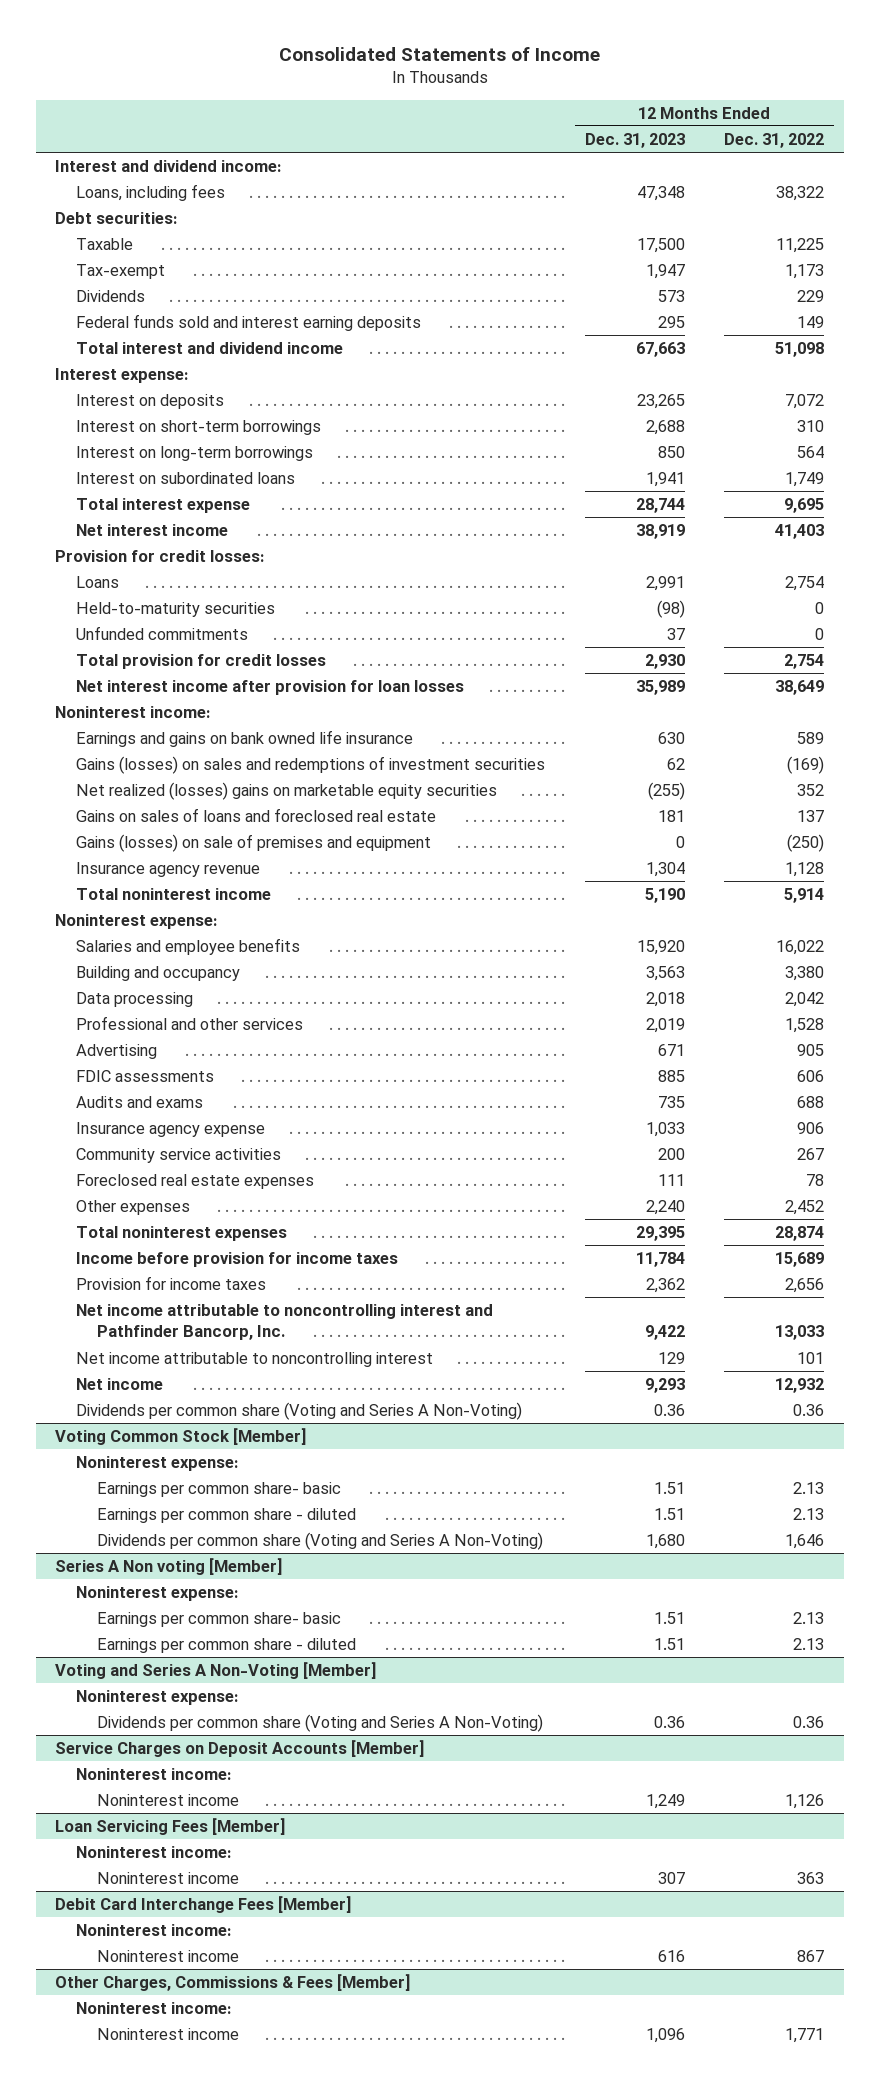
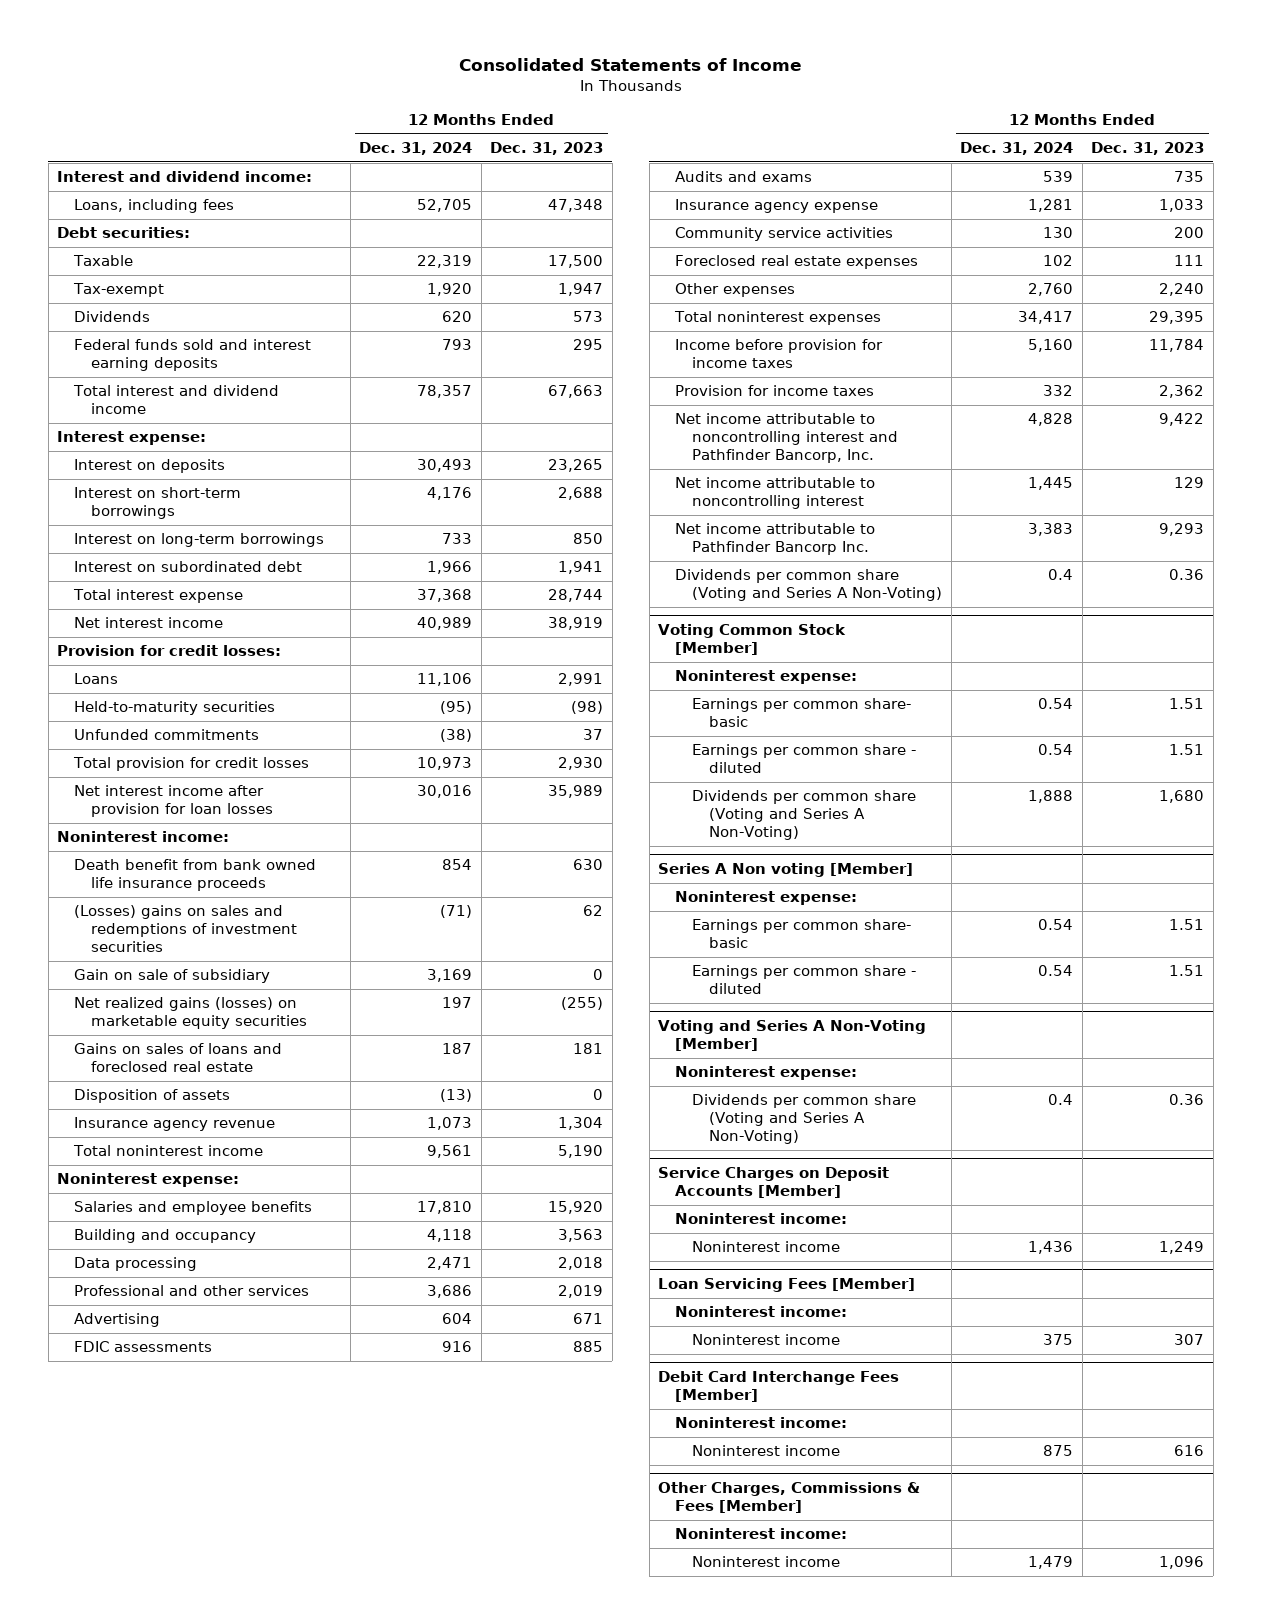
[723,132,824,148] Dec. 31, 2022 -> none
none -> [359,141,473,155] Dec. 31, 2024
[76,472,296,485] Interest on subordinated loans -> [74,561,303,573] Interest on subordinated debt
[76,730,414,748] Earnings and gains on bank owned life insurance -> [74,859,317,892] Death benefit from bank owned life insurance proceeds
[76,756,546,775] Gains (losses) on sales and redemptions of investment securities -> [74,905,298,952] (Losses) gains on sales and redemptions of investment securities
none -> [74,969,271,984] Gain on sale of subsidiary
[76,782,498,801] Net realized (losses) gains on marketable equity securities -> [74,997,308,1030] Net realized gains (losses) on marketable equity securities
[76,834,432,853] Gains (losses) on sale of premises and equipment -> [74,1089,231,1104] Disposition of assets
[76,1378,164,1391] Net income -> [675,523,876,556] Net income attributable to Pathfinder Bancorp Inc.

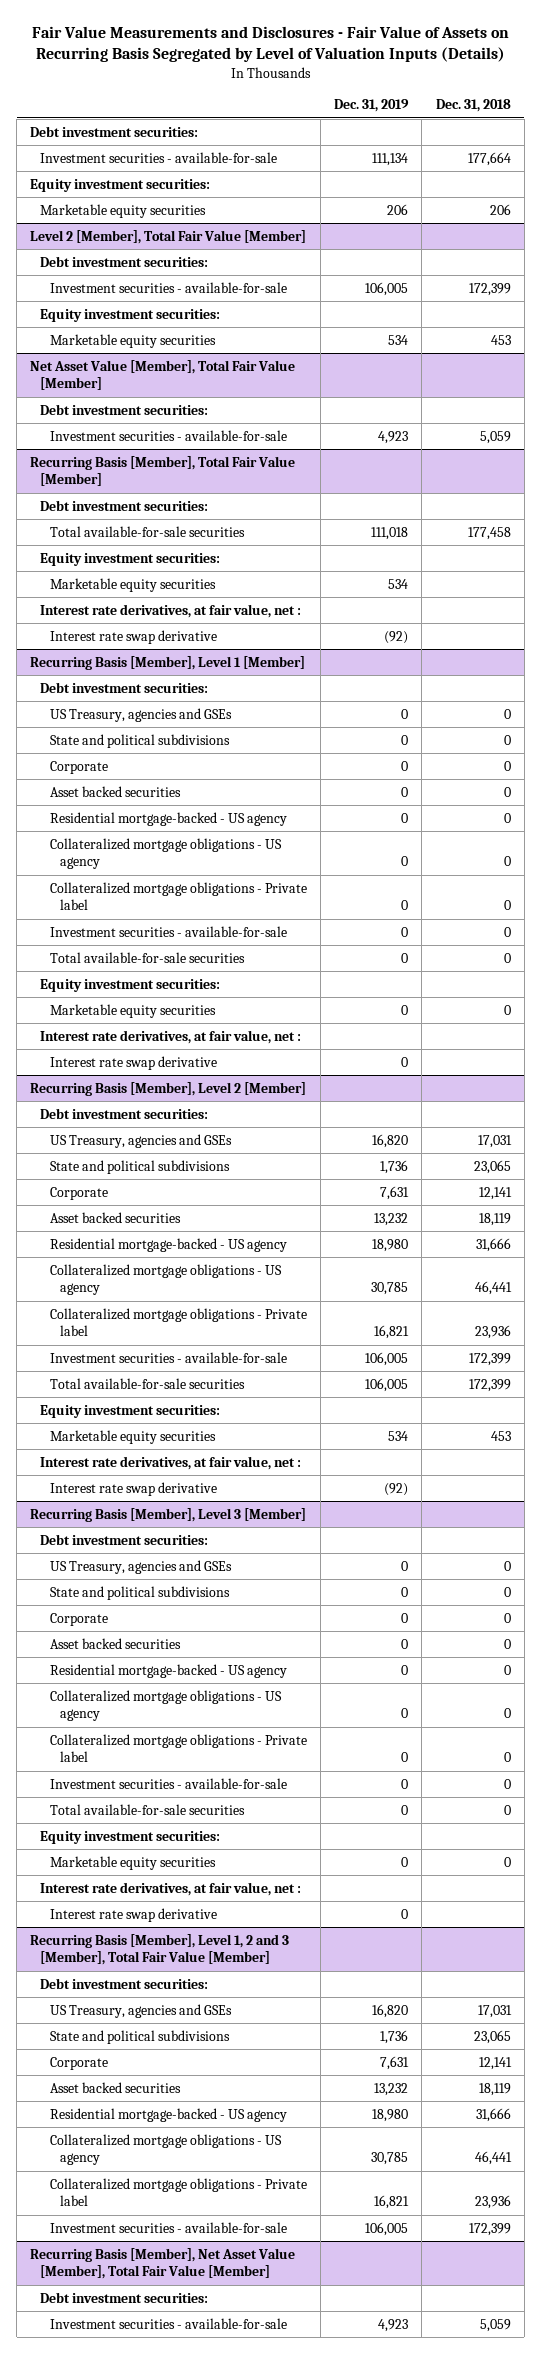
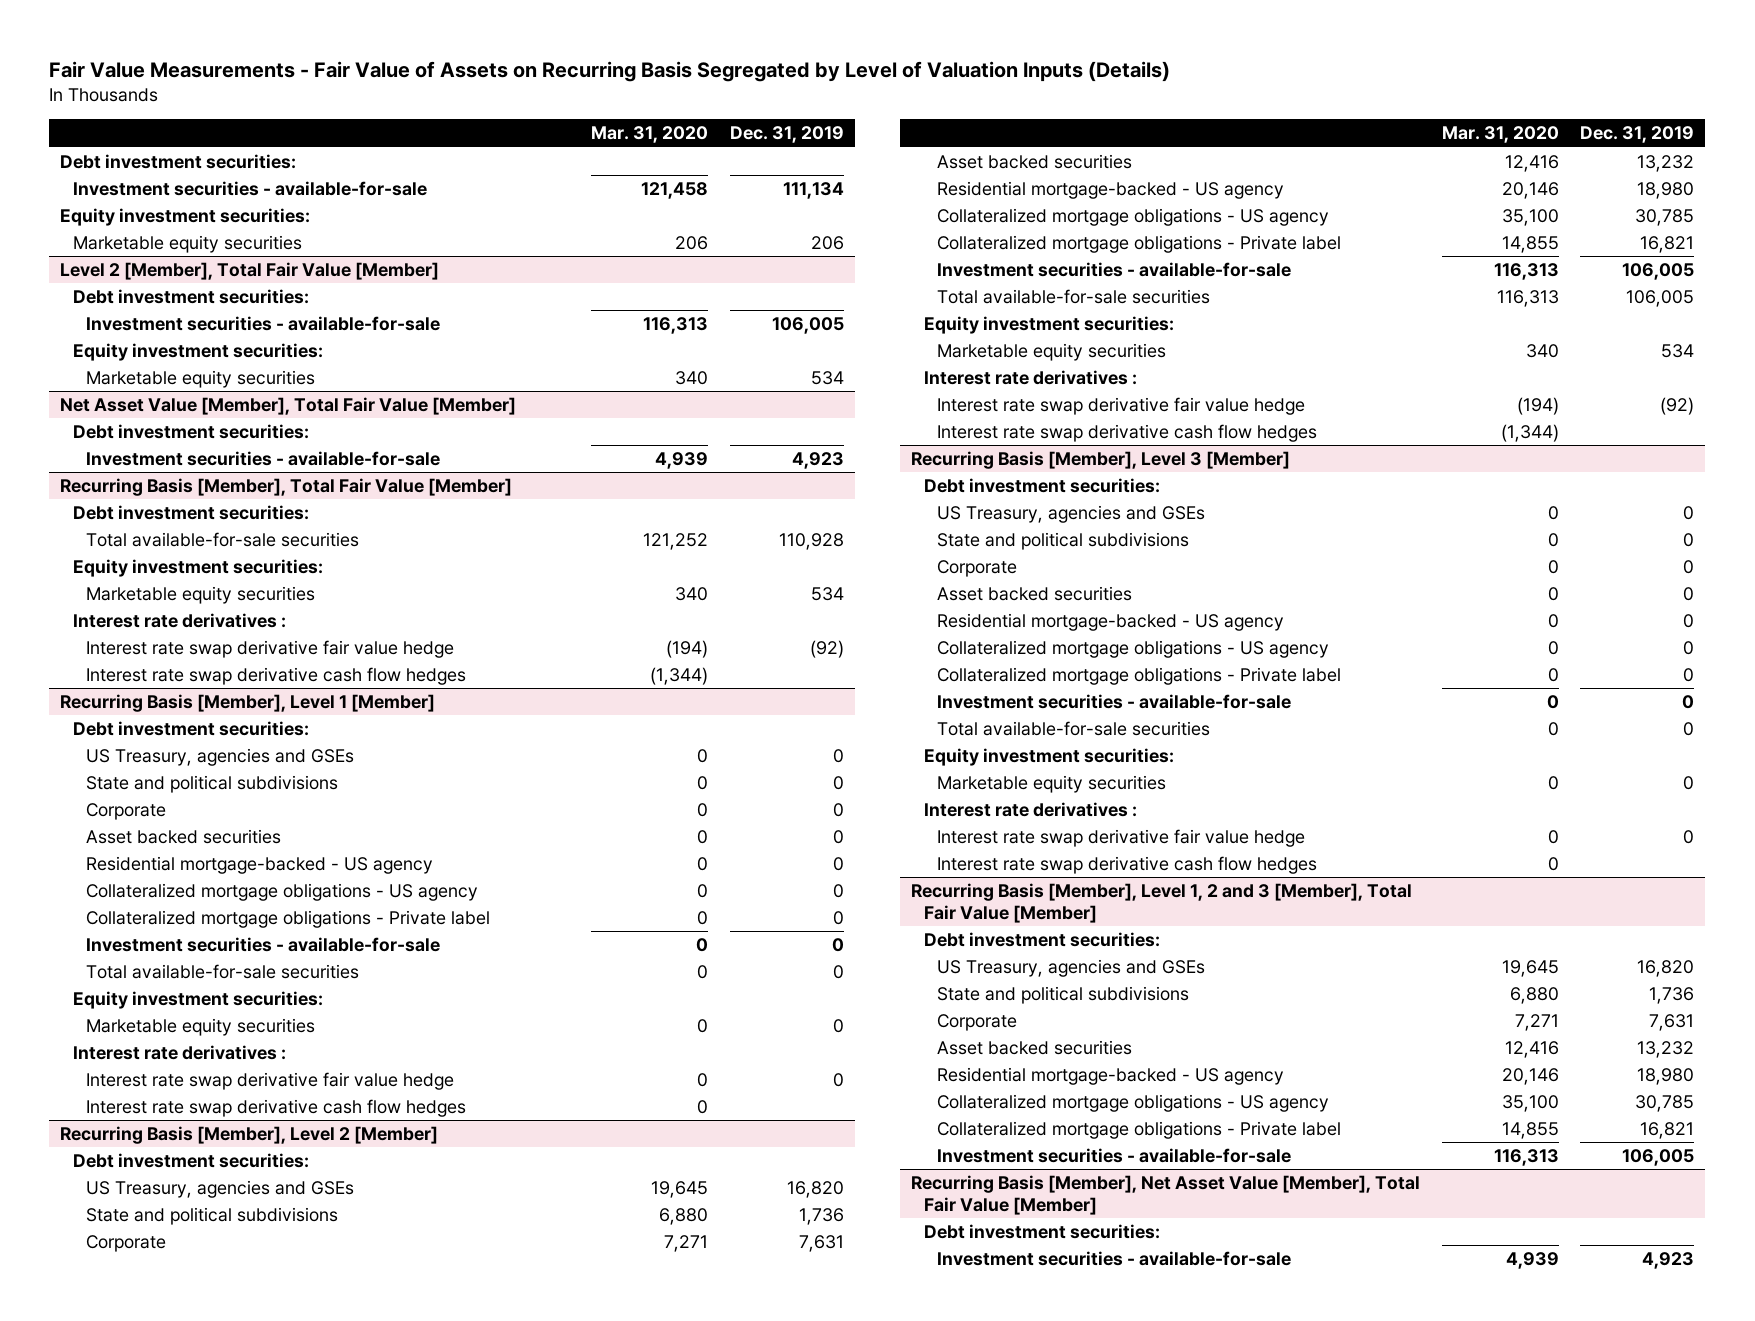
[31,25,509,63] Fair Value Measurements and Disclosures - Fair Value of Assets on Recurring Basis Segregated by Level of Valuation Inputs (Details) -> [49,61,1171,83] Fair Value Measurements - Fair Value of Assets on Recurring Basis Segregated by Level of Valuation Inputs (Details)
[435,98,511,112] Dec. 31, 2018 -> none
none -> [590,126,708,144] Mar. 31, 2020
[371,526,409,540] 111,018 -> [778,533,844,551] 110,928
[40,603,302,618] Interest rate derivatives, at fair value, net : -> none
none -> [73,613,287,629] Interest rate derivatives :
[49,629,217,644] Interest rate swap derivative -> [86,640,455,659] Interest rate swap derivative fair value hedge
none -> [86,667,467,686] Interest rate swap derivative cash flow hedges
[40,1029,302,1044] Interest rate derivatives, at fair value, net : -> none
none -> [73,1045,287,1061] Interest rate derivatives :
[49,1055,217,1070] Interest rate swap derivative -> [86,1072,455,1091] Interest rate swap derivative fair value hedge
none -> [86,1099,467,1118] Interest rate swap derivative cash flow hedges
[40,1455,302,1470] Interest rate derivatives, at fair value, net : -> none
none -> [923,370,1137,386] Interest rate derivatives :
[49,1481,217,1496] Interest rate swap derivative -> [936,397,1305,416] Interest rate swap derivative fair value hedge
none -> [936,424,1317,443] Interest rate swap derivative cash flow hedges
[40,1881,302,1896] Interest rate derivatives, at fair value, net : -> none
none -> [923,802,1137,818] Interest rate derivatives :
[49,1907,217,1922] Interest rate swap derivative -> [936,829,1305,848] Interest rate swap derivative fair value hedge
none -> [936,856,1317,875] Interest rate swap derivative cash flow hedges

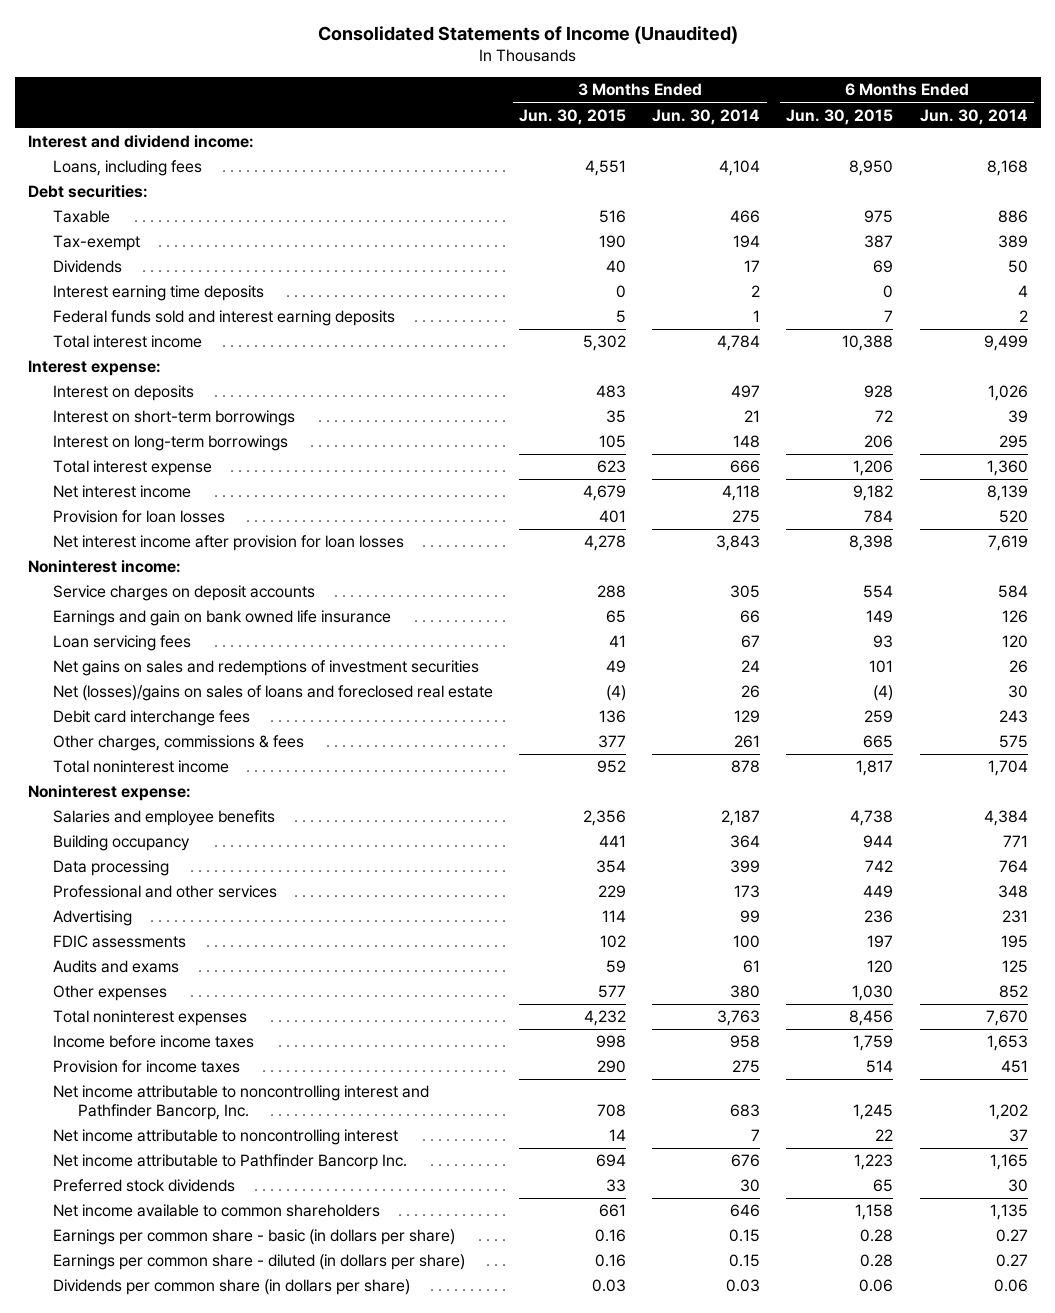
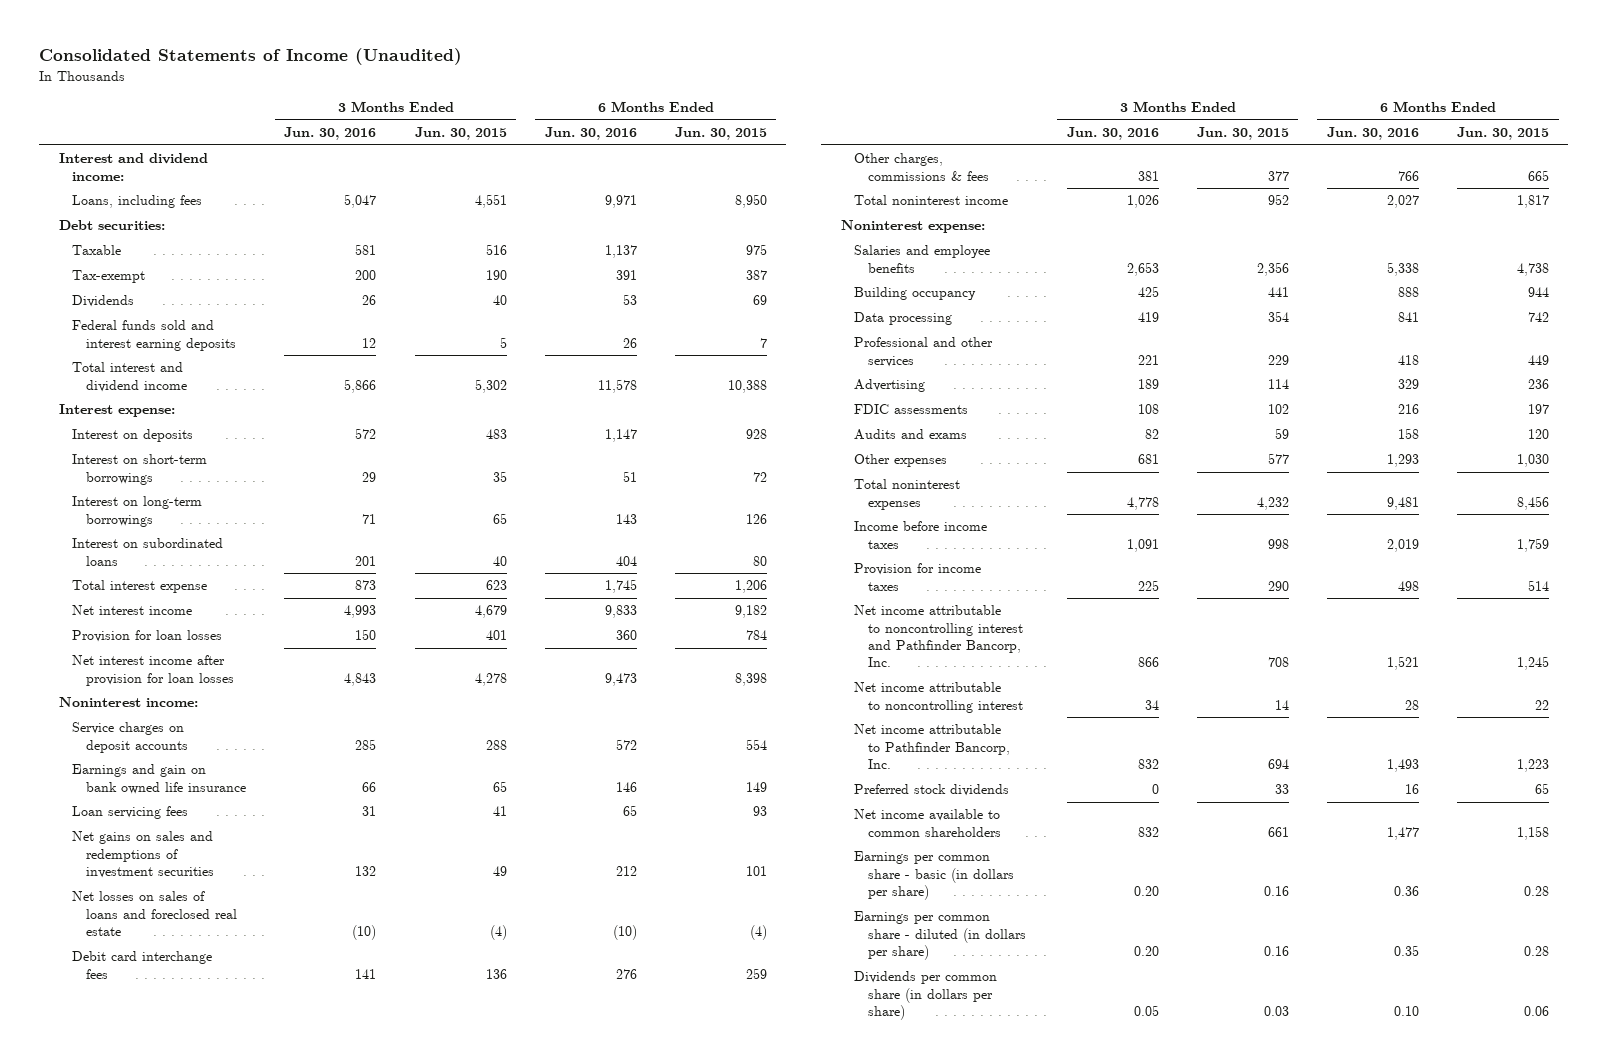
[652,108,761,125] Jun. 30, 2014 -> none
[919,108,1028,125] Jun. 30, 2014 -> none
none -> [284,127,377,141] Jun. 30, 2016
none -> [544,127,637,141] Jun. 30, 2016
[53,285,265,302] Interest earning time deposits -> none
[53,335,203,349] Total interest income -> [72,362,188,392] Total interest and dividend income
[599,435,627,449] 105 -> [492,512,507,524] 65
[864,435,894,449] 206 -> [745,513,767,524] 126
none -> [72,538,224,566] Interest on subordinated loans
[53,685,494,702] Net (losses)/gains on sales of loans and foreclosed real estate -> [72,891,238,936] Net losses on sales of loans and foreclosed real estate
[53,1154,408,1171] Net income attributable to Pathfinder Bancorp Inc. -> [854,724,1011,769] Net income attributable to Pathfinder Bancorp, Inc.

